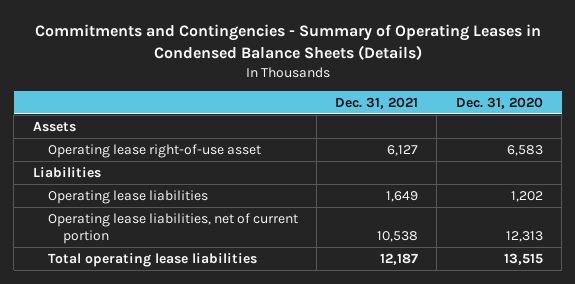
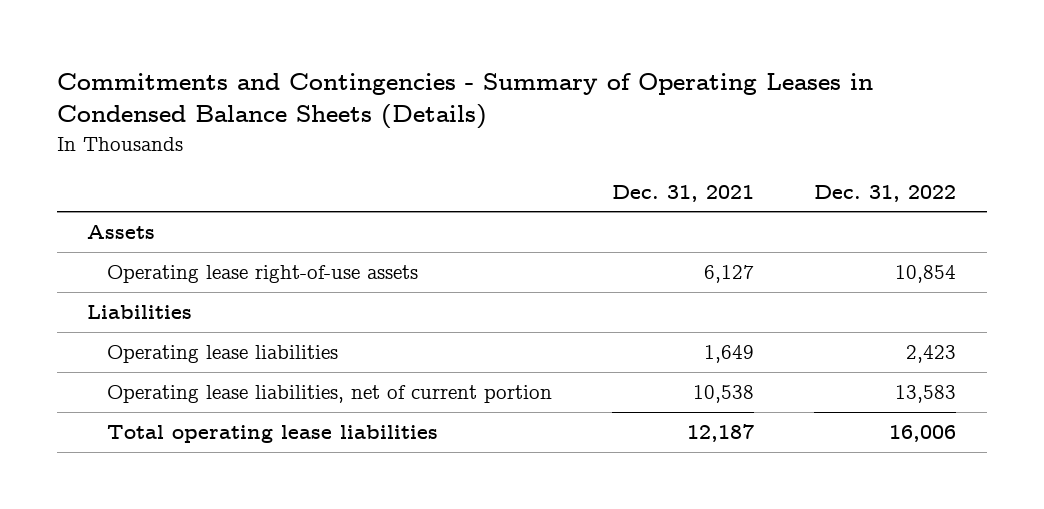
[455,96,543,109] Dec. 31, 2020 -> none
none -> [814,185,957,203] Dec. 31, 2022
[47,144,261,159] Operating lease right-of-use asset -> [106,265,418,284] Operating lease right-of-use assets

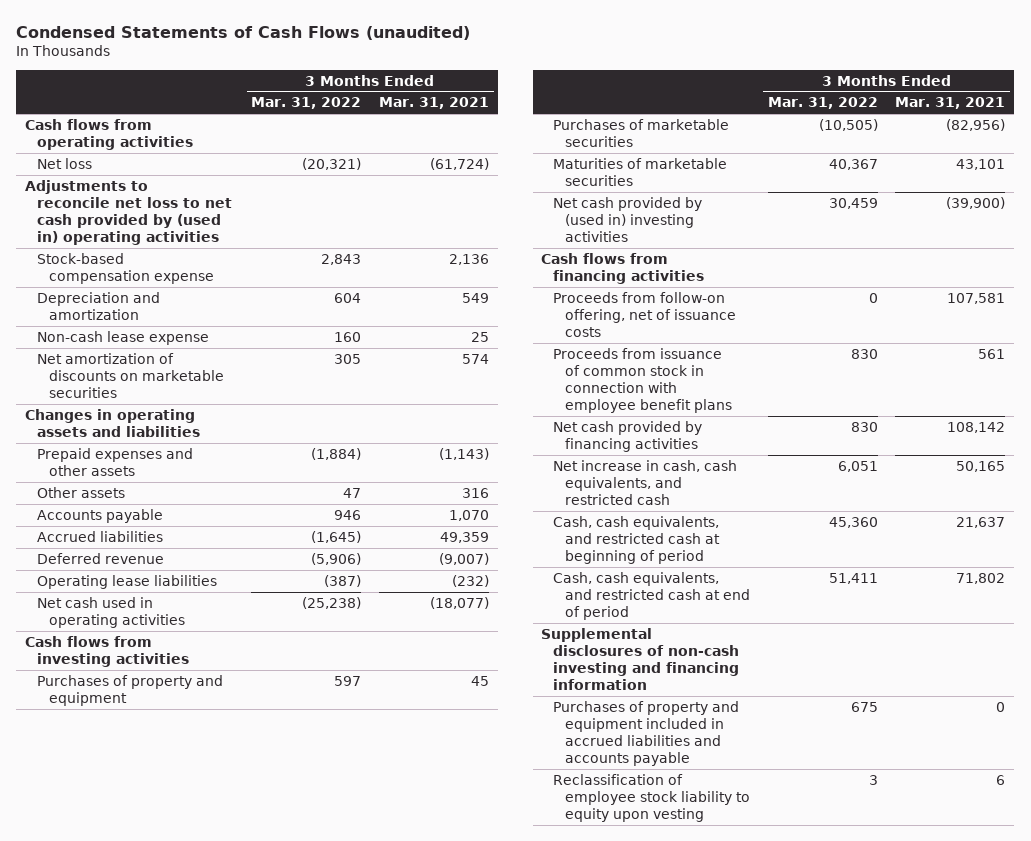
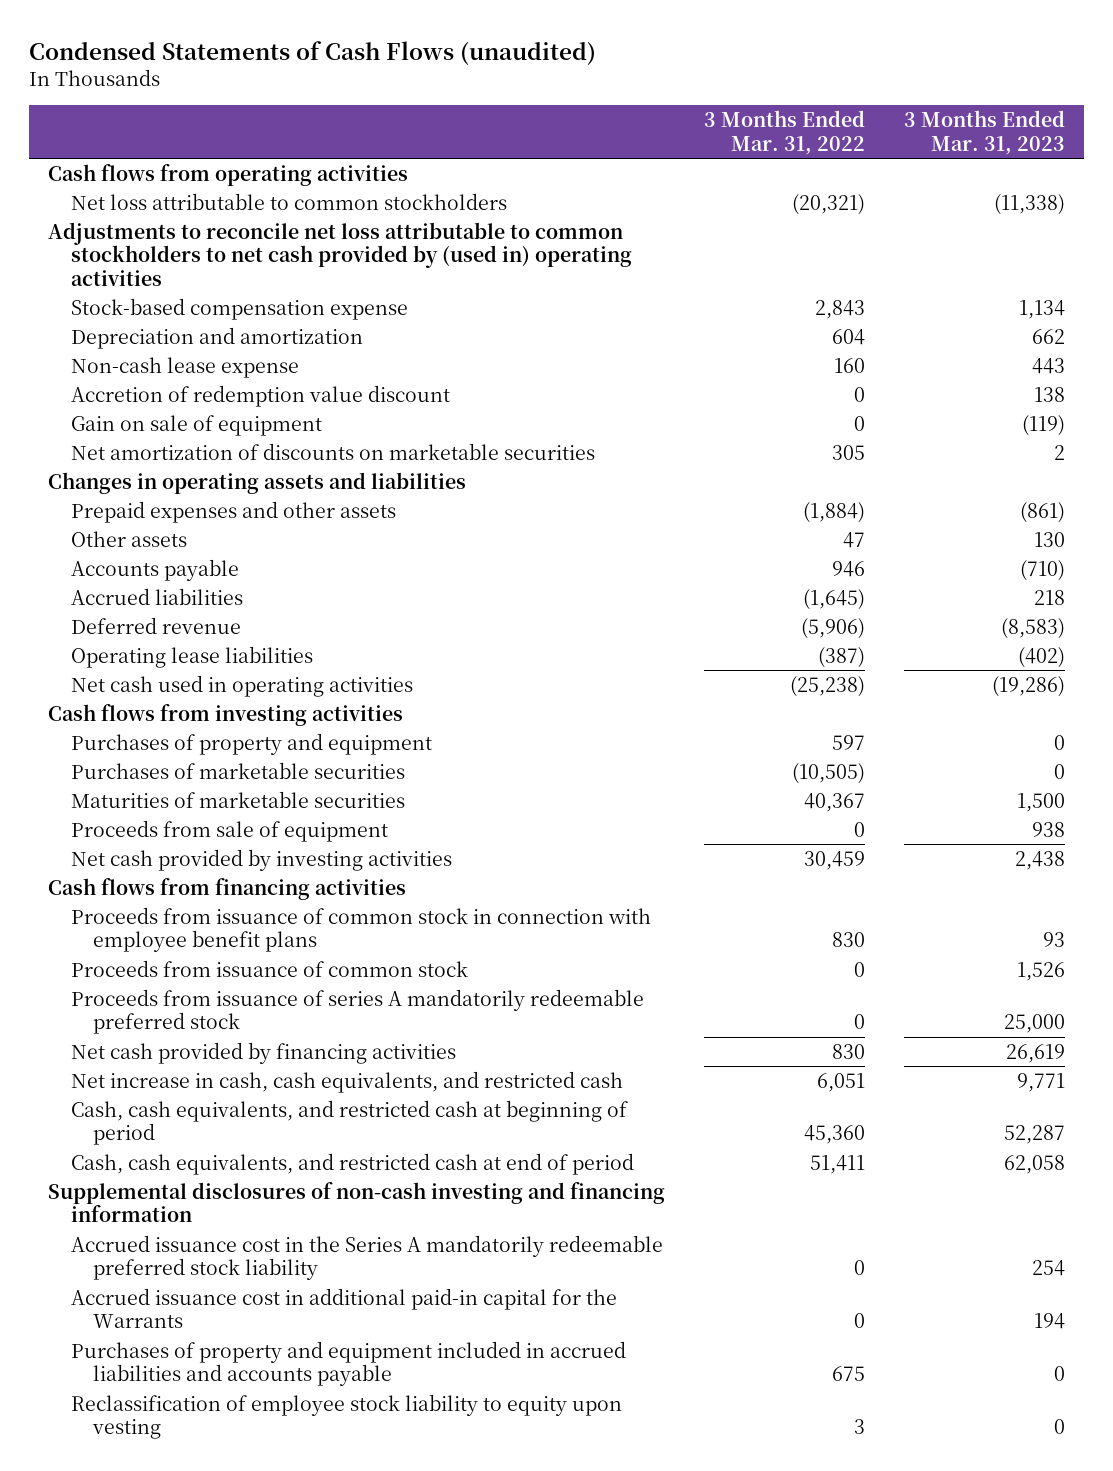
[379,97,490,110] Mar. 31, 2021 -> none
none -> [903,110,1065,155] 3 Months Ended Mar. 31, 2023
[36,157,92,169] Net loss -> [70,192,507,210] Net loss attributable to common stockholders
[25,179,232,246] Adjustments to reconcile net loss to net cash provided by (used in) operating activities -> [48,221,632,287] Adjustments to reconcile net loss attributable to common stockholders to net cash provided by (used in) operating activities
none -> [70,384,450,407] Accretion of redemption value discount
none -> [70,414,322,436] Gain on sale of equipment
none -> [70,819,388,842] Proceeds from sale of equipment
[553,196,703,243] Net cash provided by (used in) investing activities -> [70,848,452,871] Net cash provided by investing activities
[553,291,736,338] Proceeds from follow-on offering, net of issuance costs -> none
none -> [70,959,468,977] Proceeds from issuance of common stock
none -> [70,988,644,1035] Proceeds from issuance of series A mandatorily redeemable preferred stock
none -> [70,1234,663,1281] Accrued issuance cost in the Series A mandatorily redeemable preferred stock liability
none -> [70,1287,617,1329] Accrued issuance cost in additional paid-in capital for the Warrants

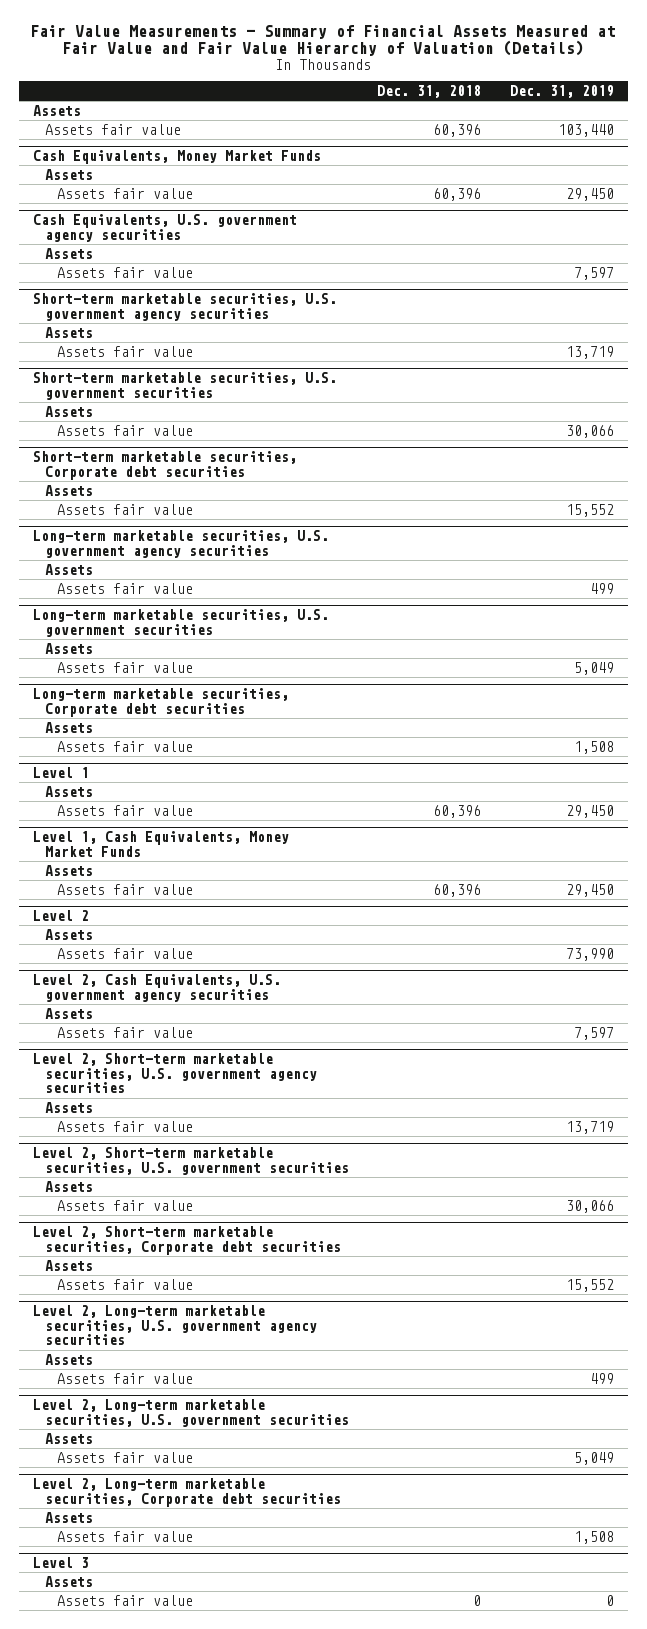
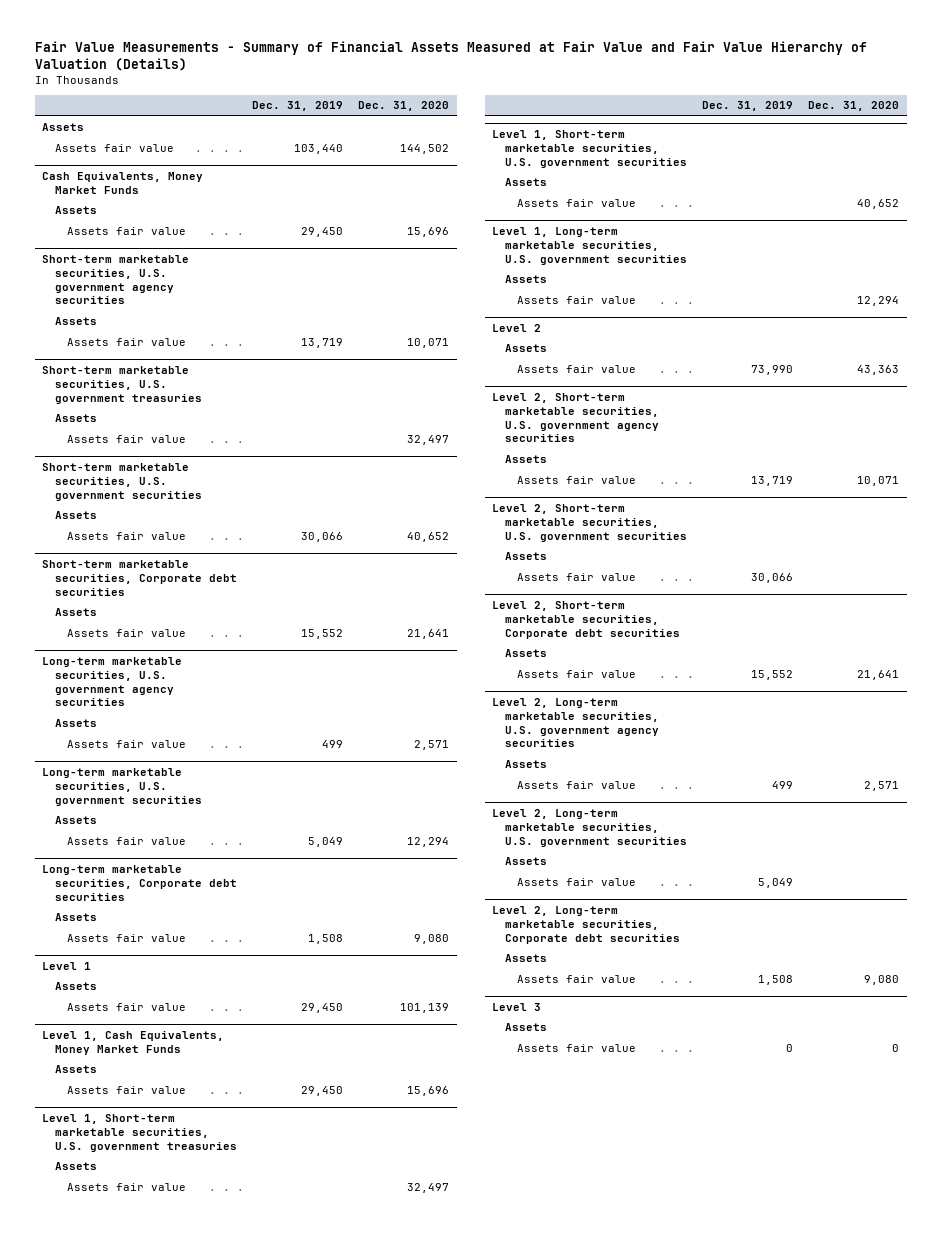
[377,84,482,98] Dec. 31, 2018 -> none
none -> [358,101,450,112] Dec. 31, 2020
[33,214,298,242] Cash Equivalents, U.S. government agency securities -> none
[44,247,93,259] Assets -> none
[56,266,193,278] Assets fair value -> none
none -> [42,366,202,404] Short-term marketable securities, U.S. government treasuries
none -> [54,414,97,423] Assets
none -> [67,435,187,444] Assets fair value
none -> [42,1114,237,1152] Level 1, Short-term marketable securities, U.S. government treasuries
none -> [54,1162,97,1171] Assets
none -> [67,1183,187,1192] Assets fair value
none -> [492,130,687,168] Level 1, Short-term marketable securities, U.S. government securities
none -> [504,178,547,187] Assets
none -> [517,199,637,208] Assets fair value
none -> [492,227,687,265] Level 1, Long-term marketable securities, U.S. government securities
none -> [504,275,547,284] Assets
none -> [517,296,637,305] Assets fair value
[33,974,282,1002] Level 2, Cash Equivalents, U.S. government agency securities -> none
[44,1007,93,1019] Assets -> none
[56,1026,193,1038] Assets fair value -> none

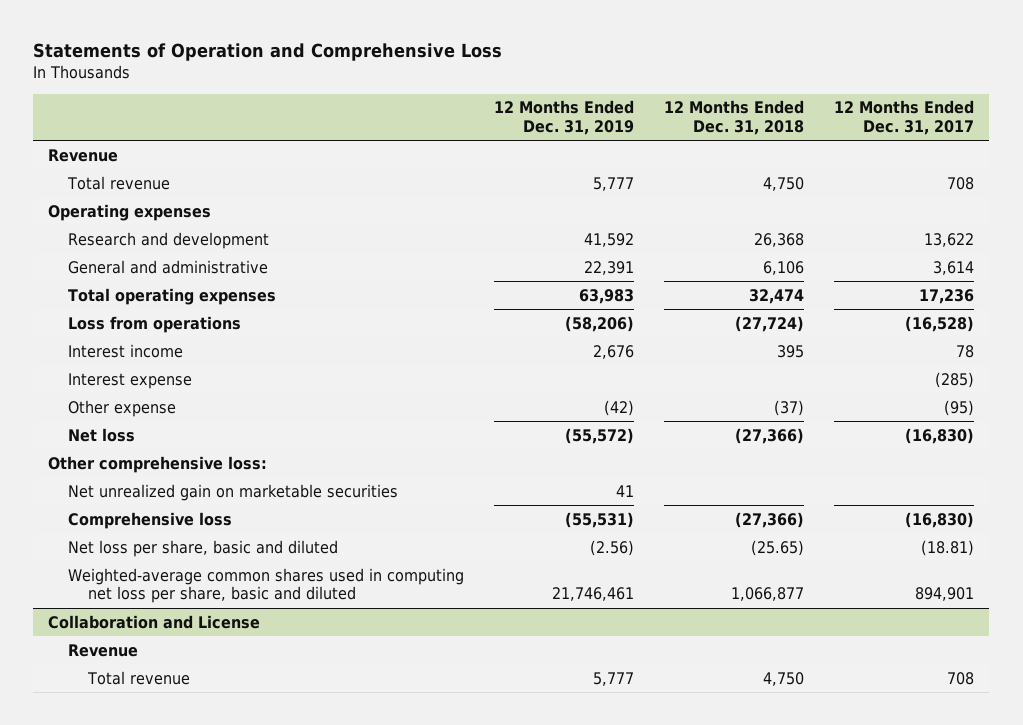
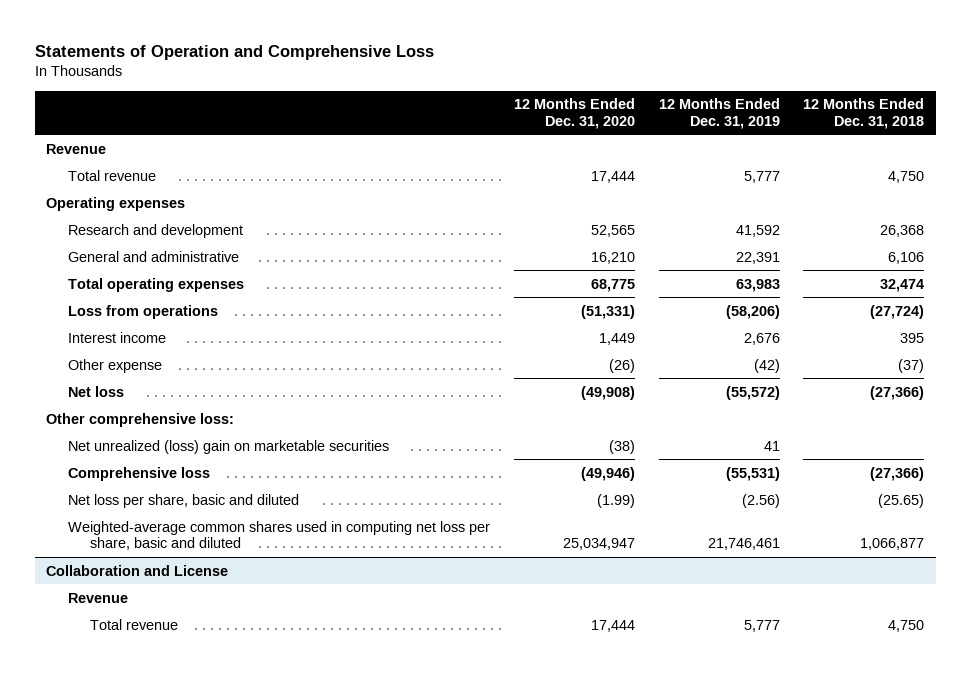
[834,100,975,135] 12 Months Ended Dec. 31, 2017 -> none
none -> [513,98,635,129] 12 Months Ended Dec. 31, 2020
[68,372,193,389] Interest expense -> none
[68,483,399,501] Net unrealized gain on marketable securities -> [68,439,390,454] Net unrealized (loss) gain on marketable securities

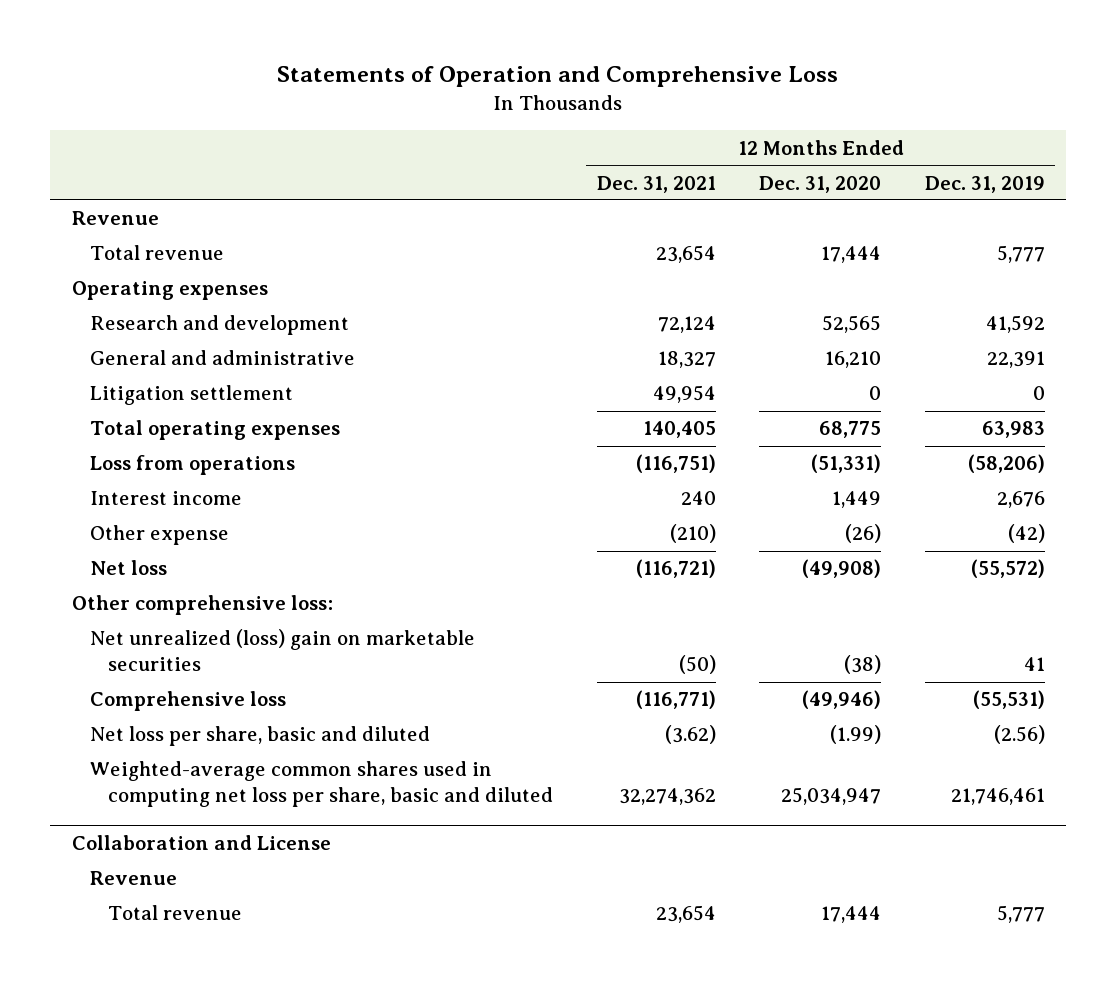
[803,98,925,129] 12 Months Ended Dec. 31, 2018 -> none
none -> [596,175,716,193] Dec. 31, 2021
none -> [90,385,294,406] Litigation settlement

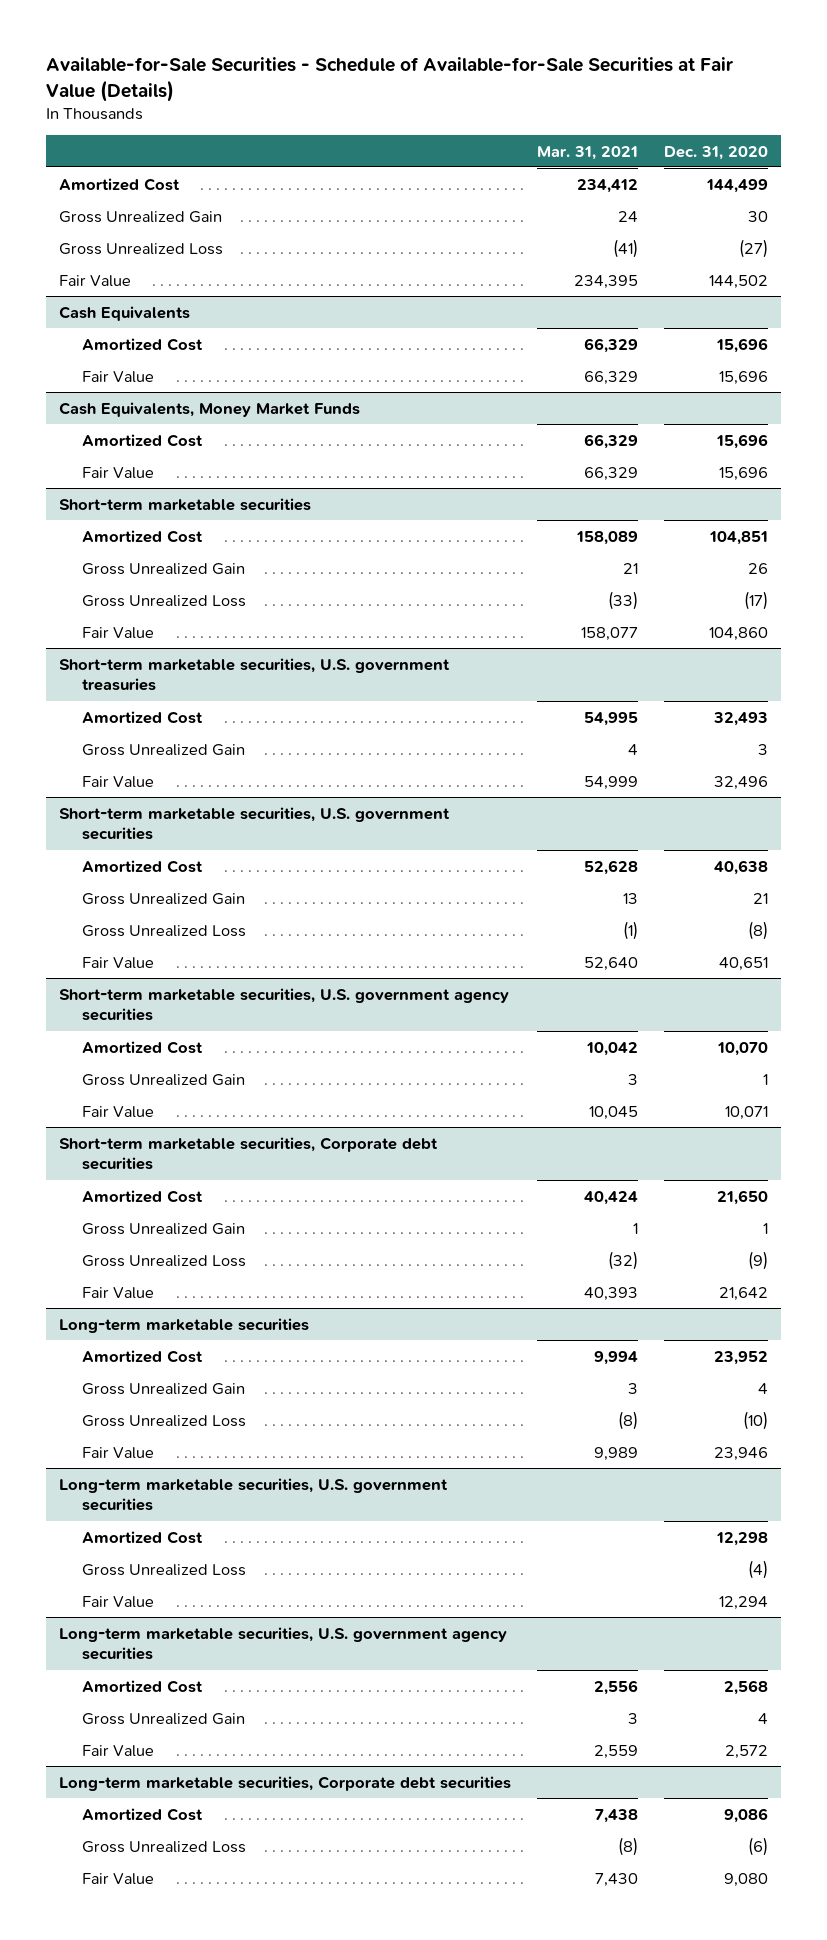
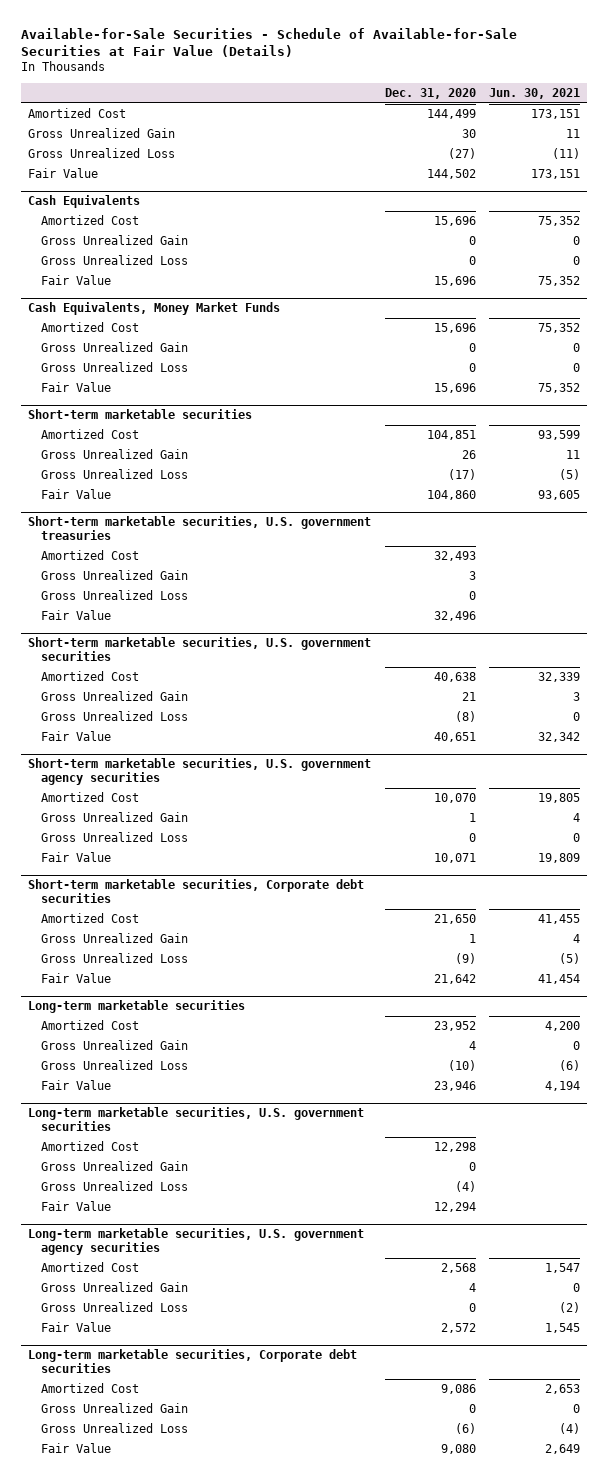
[537,145,639,160] Mar. 31, 2021 -> none
none -> [489,87,581,99] Jun. 30, 2021
none -> [41,235,189,246] Gross Unrealized Gain
none -> [41,255,189,266] Gross Unrealized Loss
none -> [41,342,189,353] Gross Unrealized Gain
none -> [41,362,189,373] Gross Unrealized Loss
none -> [41,590,189,601] Gross Unrealized Loss
none -> [41,832,189,843] Gross Unrealized Loss
none -> [41,1161,189,1172] Gross Unrealized Gain
none -> [41,1302,189,1313] Gross Unrealized Loss
none -> [41,1403,189,1414] Gross Unrealized Gain

